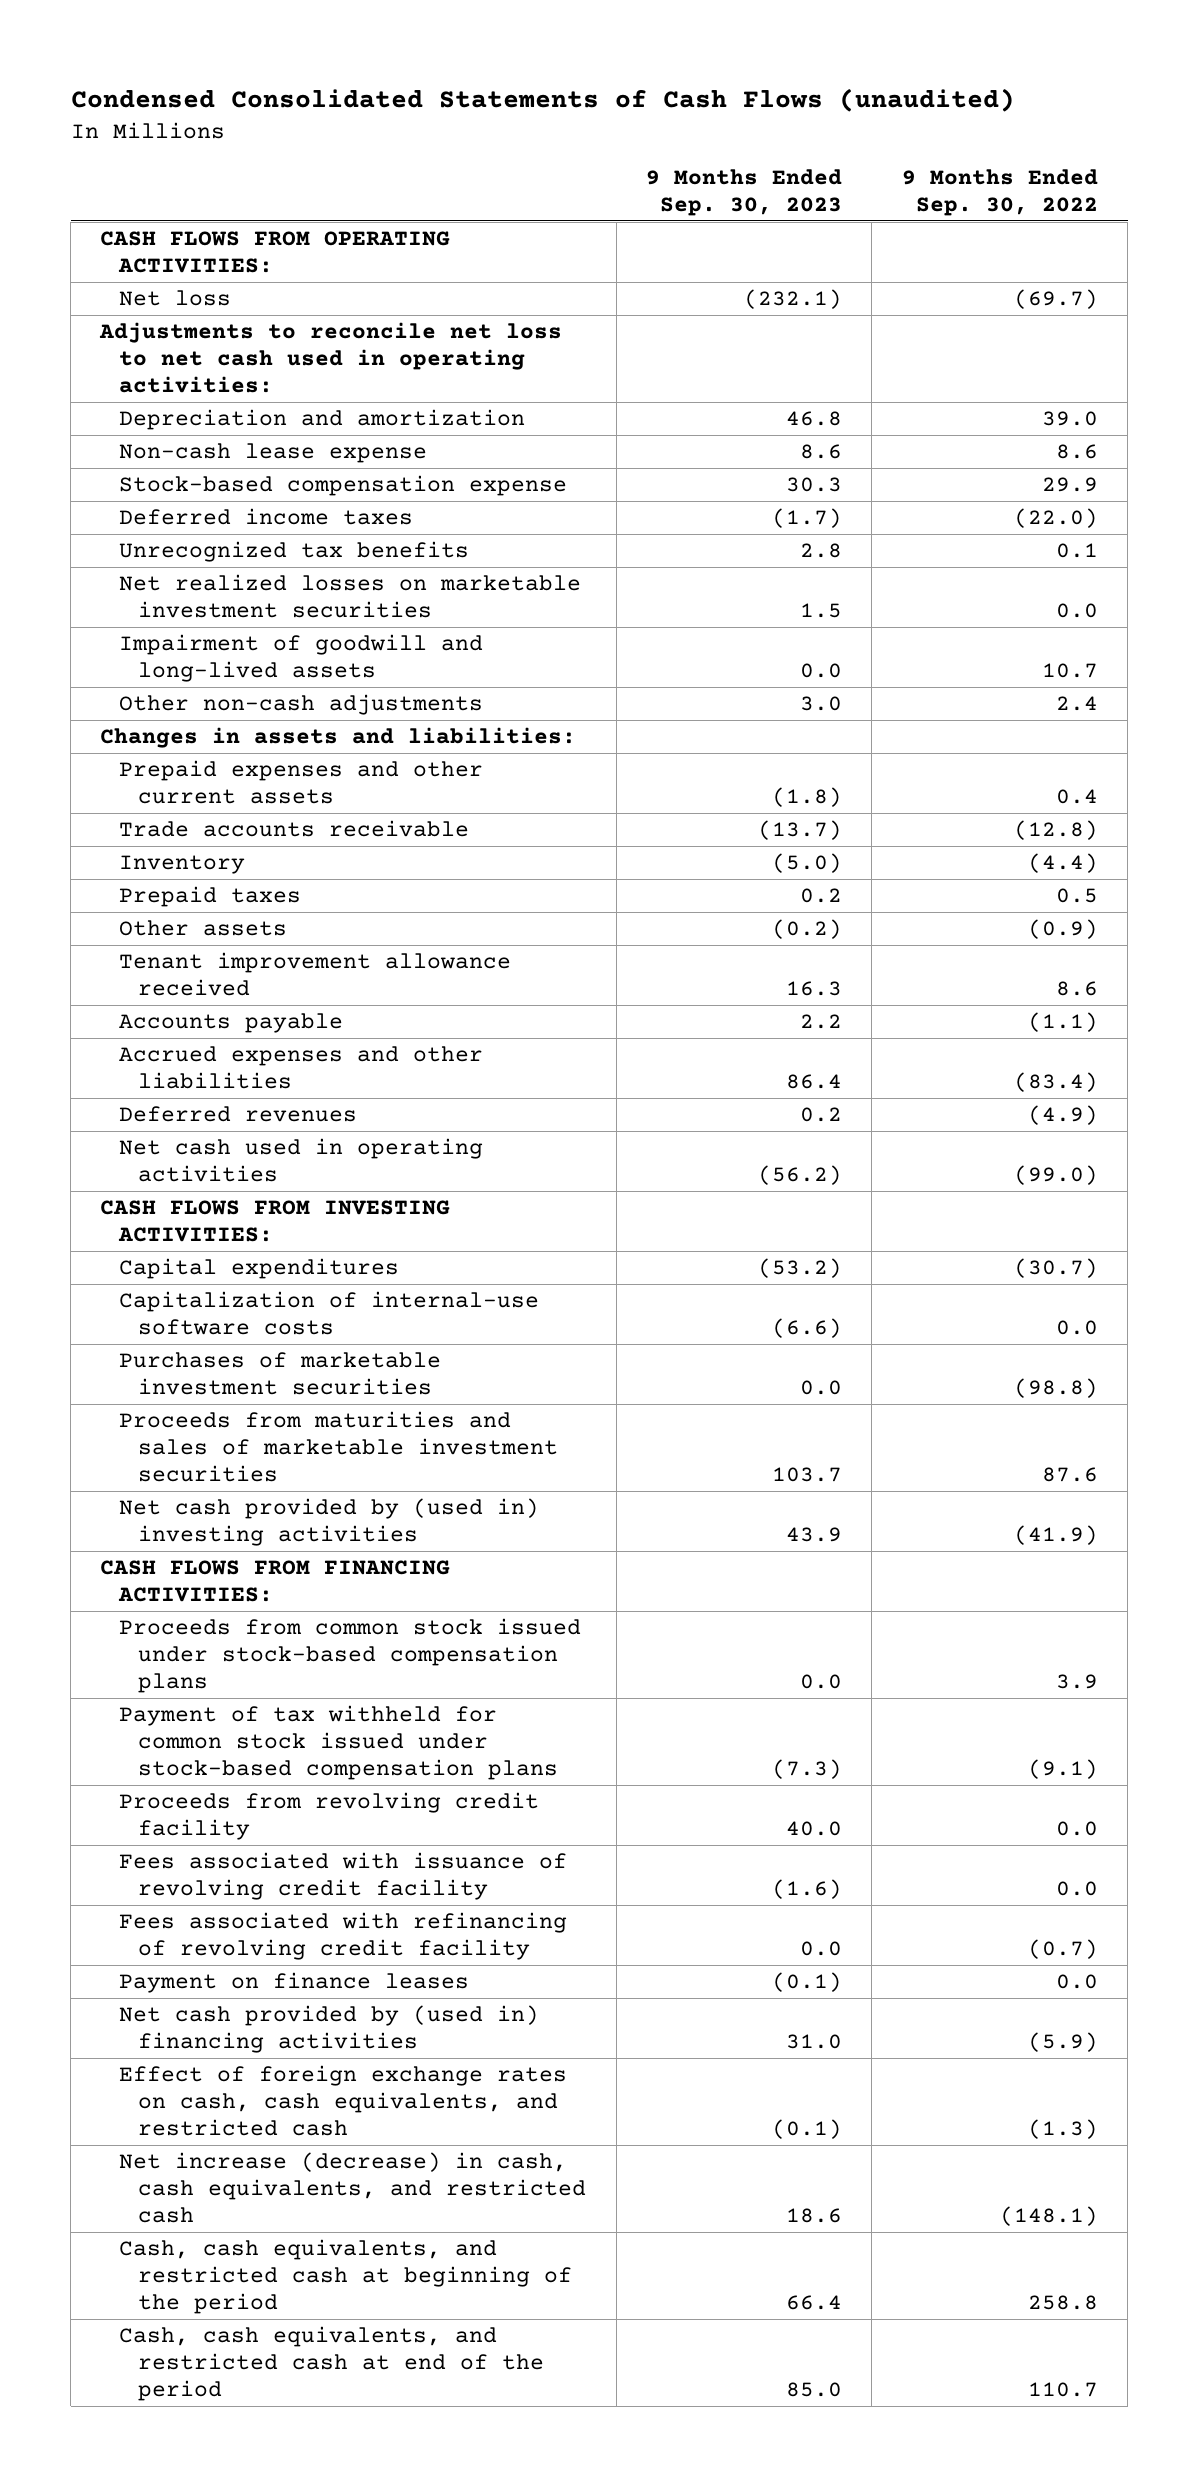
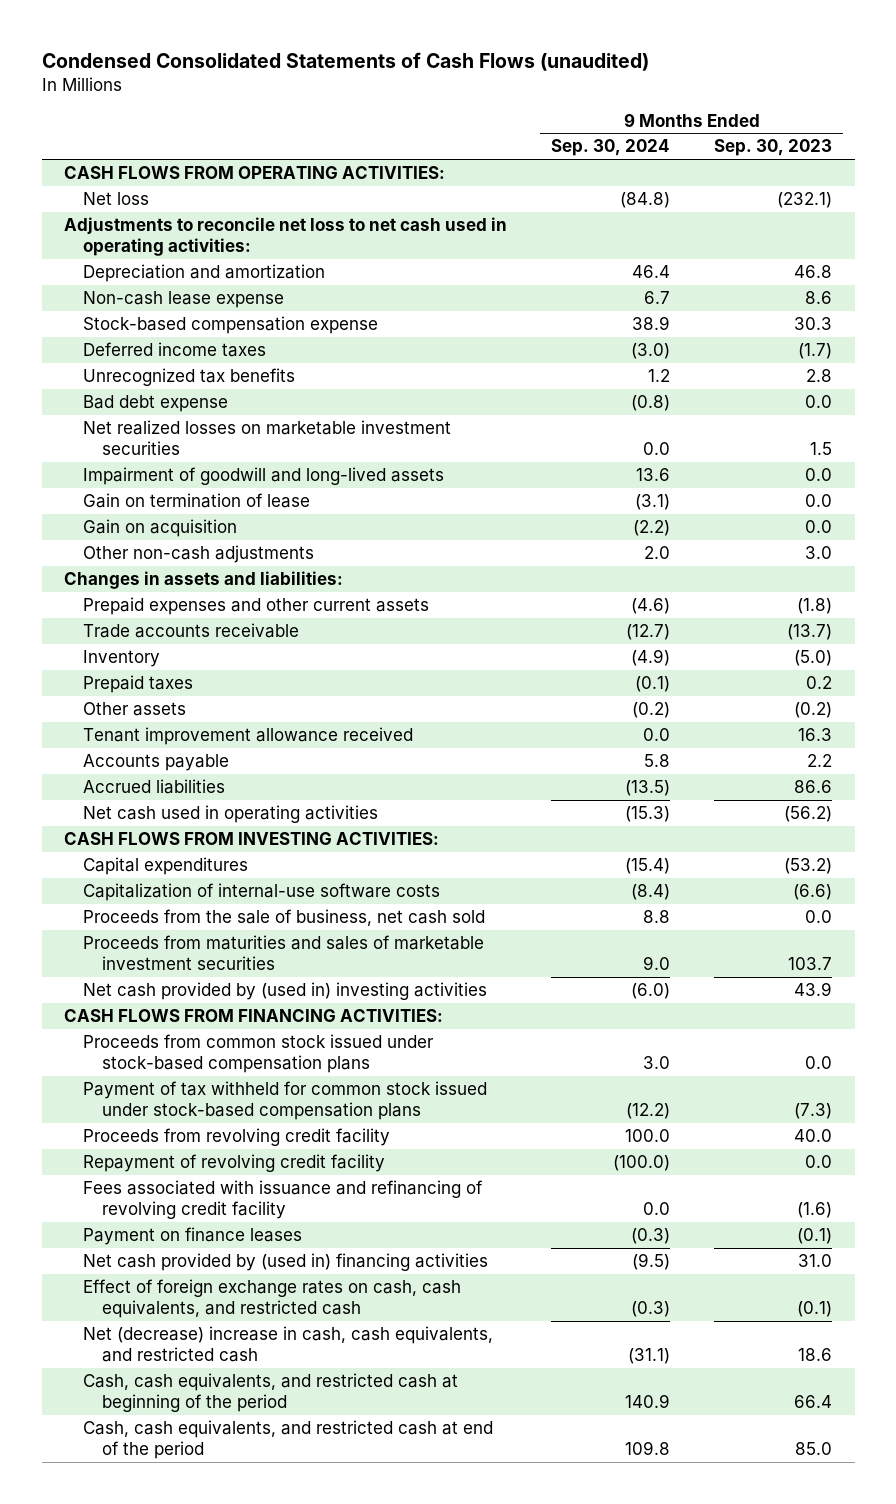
[901,169,1098,216] 9 Months Ended Sep. 30, 2022 -> none
none -> [551,139,671,157] Sep. 30, 2024
none -> [82,395,228,413] Bad debt expense
none -> [82,493,310,509] Gain on termination of lease
none -> [82,519,237,538] Gain on acquisition
[119,1106,358,1123] Deferred revenues -> none
[119,1046,484,1089] Accrued expenses and other liabilities -> [82,779,225,795] Accrued liabilities
[786,1073,843,1089] 86.4 -> [794,780,833,794] 86.6
[119,1352,442,1395] Purchases of marketable investment securities -> none
none -> [82,909,485,927] Proceeds from the sale of business, net cash sold
[119,1852,568,1900] Fees associated with issuance of revolving credit facility -> [82,1154,385,1173] Repayment of revolving credit facility
[772,1878,843,1899] (1.6) -> [805,1155,833,1169] 0.0
[119,1912,568,1960] Fees associated with refinancing of revolving credit facility -> [82,1180,483,1219] Fees associated with issuance and refinancing of revolving credit facility
[800,1940,843,1956] 0.0 -> [797,1201,833,1218] (1.6)
[119,2152,587,2223] Net increase (decrease) in cash, cash equivalents, and restricted cash -> [82,1326,493,1362] Net (decrease) increase in cash, cash equivalents, and restricted cash

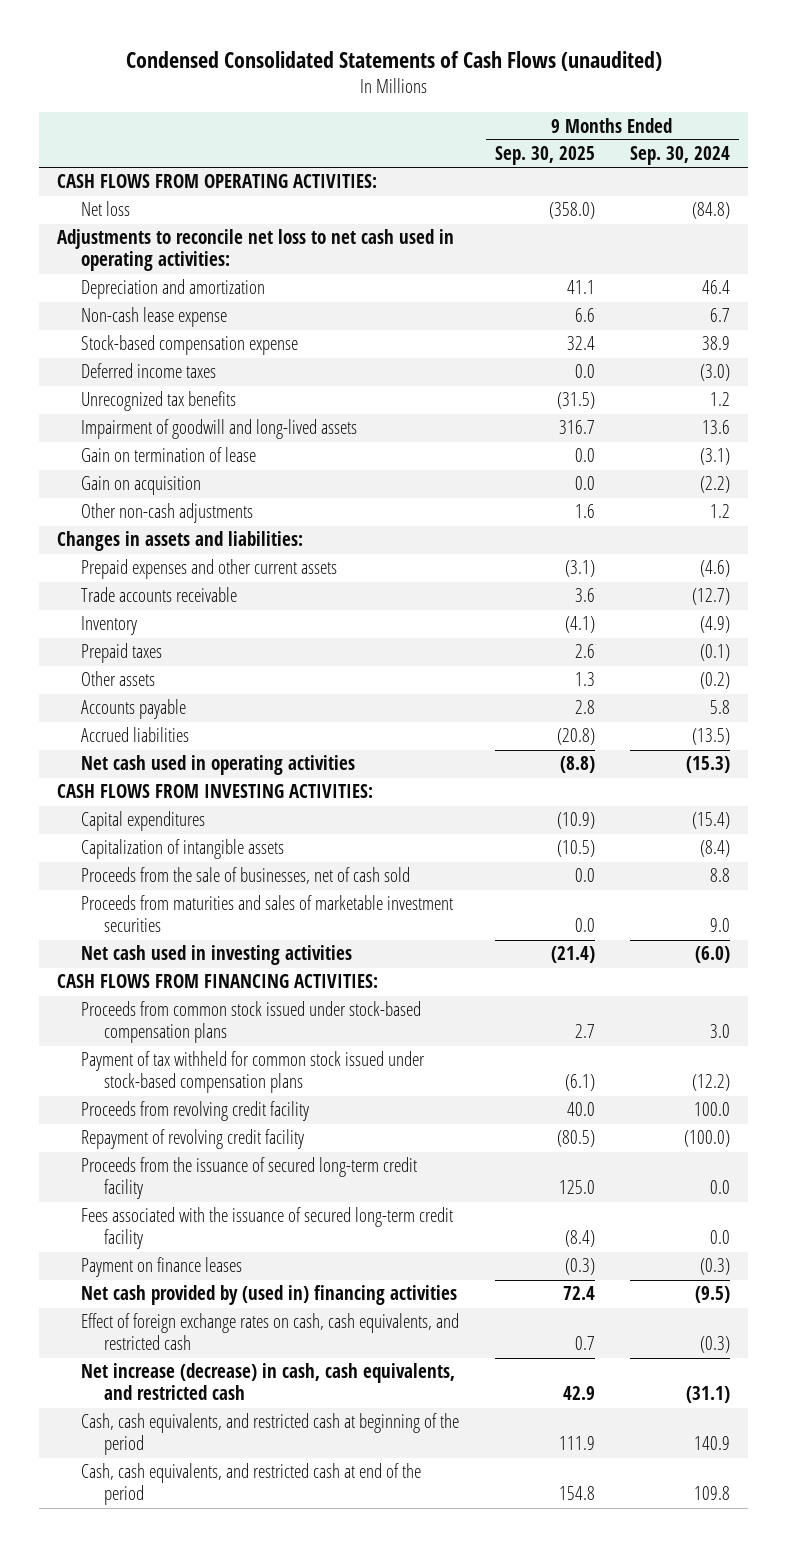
[714,139,833,157] Sep. 30, 2023 -> none
none -> [494,146,595,166] Sep. 30, 2025
[82,395,228,413] Bad debt expense -> none
[82,420,451,455] Net realized losses on marketable investment securities -> none
[644,546,671,560] 2.0 -> [710,504,731,519] 1.2
[82,727,413,746] Tenant improvement allowance received -> none
[82,883,440,902] Capitalization of internal-use software costs -> none
none -> [80,839,284,860] Capitalization of intangible assets
[82,909,485,927] Proceeds from the sale of business, net cash sold -> [80,867,410,885] Proceeds from the sale of businesses, net of cash sold
[82,982,487,1001] Net cash provided by (used in) investing activities -> [80,945,352,966] Net cash used in investing activities
none -> [80,1157,417,1200] Proceeds from the issuance of secured long-term credit facility
[82,1180,483,1219] Fees associated with issuance and refinancing of revolving credit facility -> [80,1207,453,1250] Fees associated with the issuance of secured long-term credit facility
[82,1326,493,1362] Net (decrease) increase in cash, cash equivalents, and restricted cash -> [80,1363,455,1401] Net increase (decrease) in cash, cash equivalents, and restricted cash

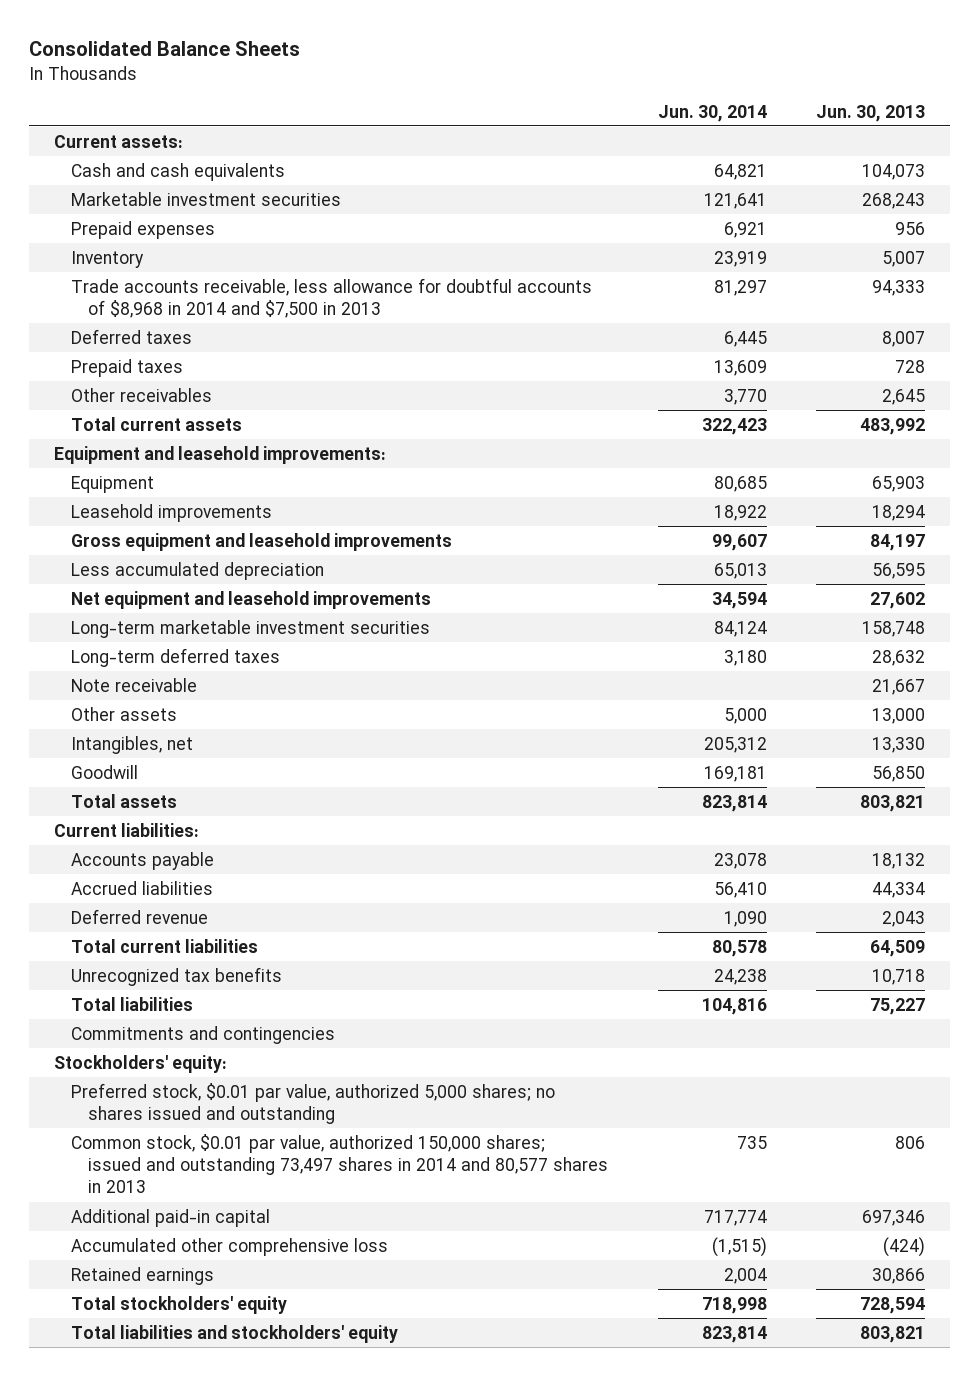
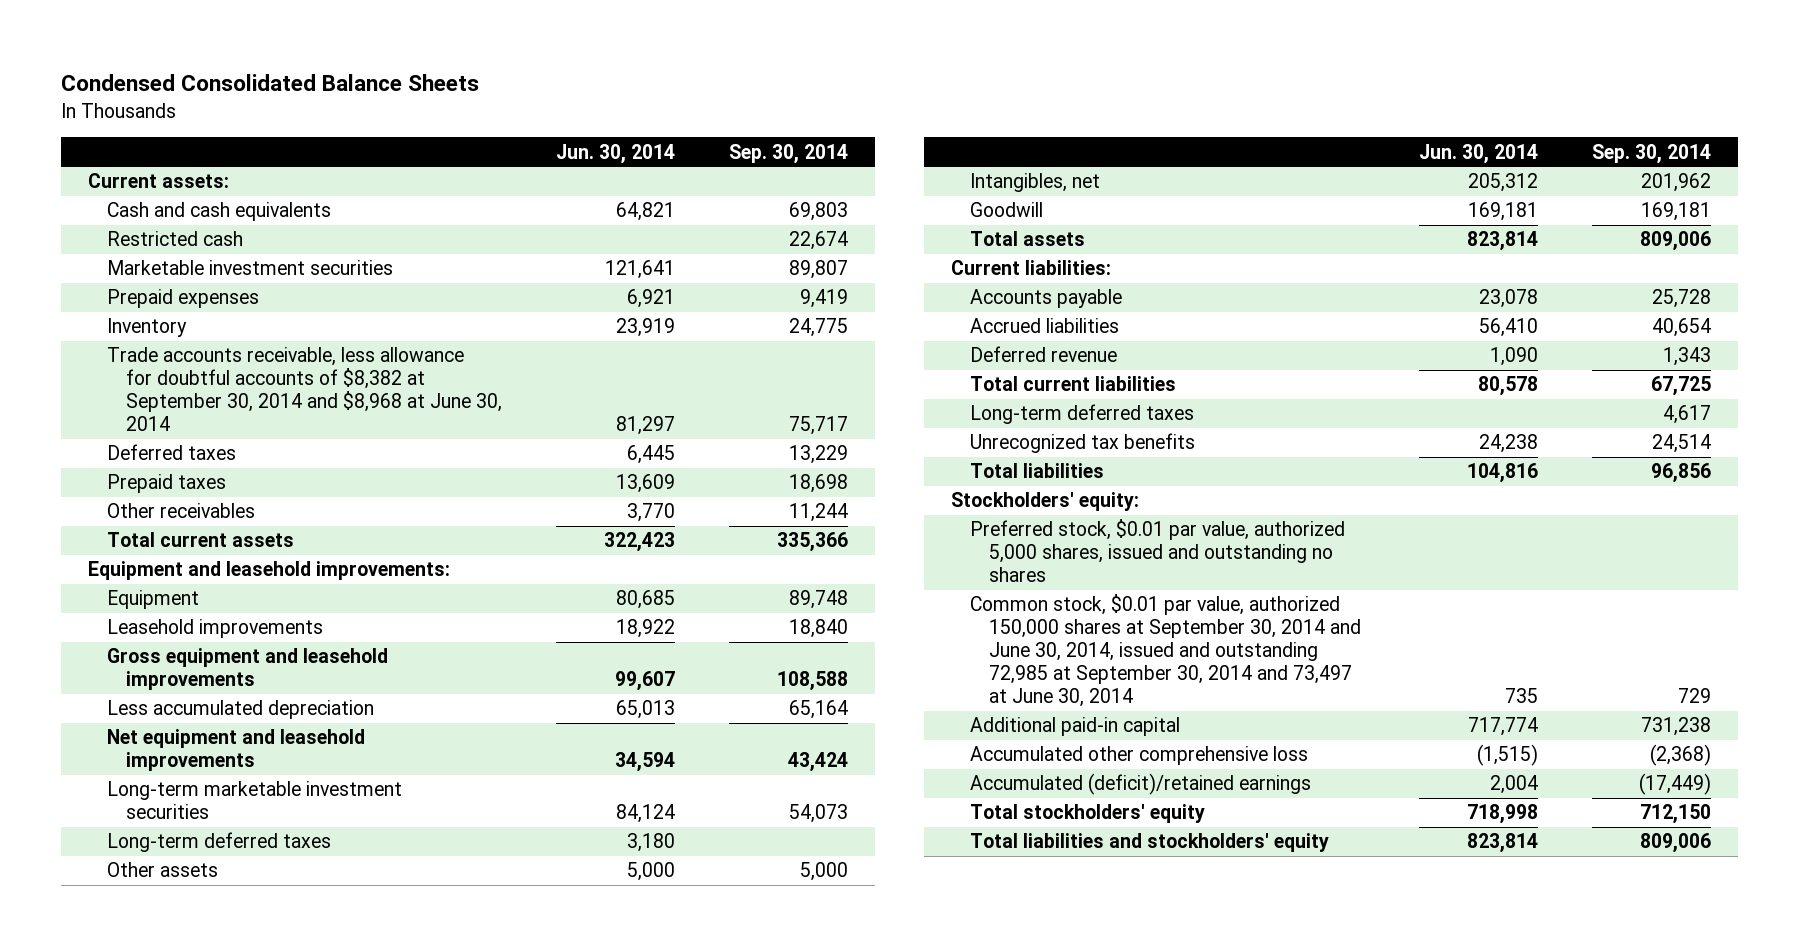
[29,41,301,57] Consolidated Balance Sheets -> [60,74,479,92] Condensed Consolidated Balance Sheets
[816,104,926,122] Jun. 30, 2013 -> none
none -> [728,143,848,164] Sep. 30, 2014
none -> [106,231,243,247] Restricted cash
[71,277,593,318] Trade accounts receivable, less allowance for doubtful accounts of $8,968 in 2014 and $7,500 in 2013 -> [106,347,502,432] Trade accounts receivable, less allowance for doubtful accounts of $8,382 at September 30, 2014 and $8,968 at June 30, 2014
[71,677,198,692] Note receivable -> none
none -> [970,404,1195,425] Long-term deferred taxes
[71,1025,336,1044] Commitments and contingencies -> none
[71,1082,556,1124] Preferred stock, $0.01 par value, authorized 5,000 shares; no shares issued and outstanding -> [970,519,1346,583] Preferred stock, $0.01 par value, authorized 5,000 shares, issued and outstanding no shares
[71,1133,609,1194] Common stock, $0.01 par value, authorized 150,000 shares; issued and outstanding 73,497 shares in 2014 and 80,577 shares in 2013 -> [970,594,1362,708] Common stock, $0.01 par value, authorized 150,000 shares at September 30, 2014 and June 30, 2014, issued and outstanding 72,985 at September 30, 2014 and 73,497 at June 30, 2014
[71,1266,215,1285] Retained earnings -> [970,773,1312,796] Accumulated (deficit)/retained earnings

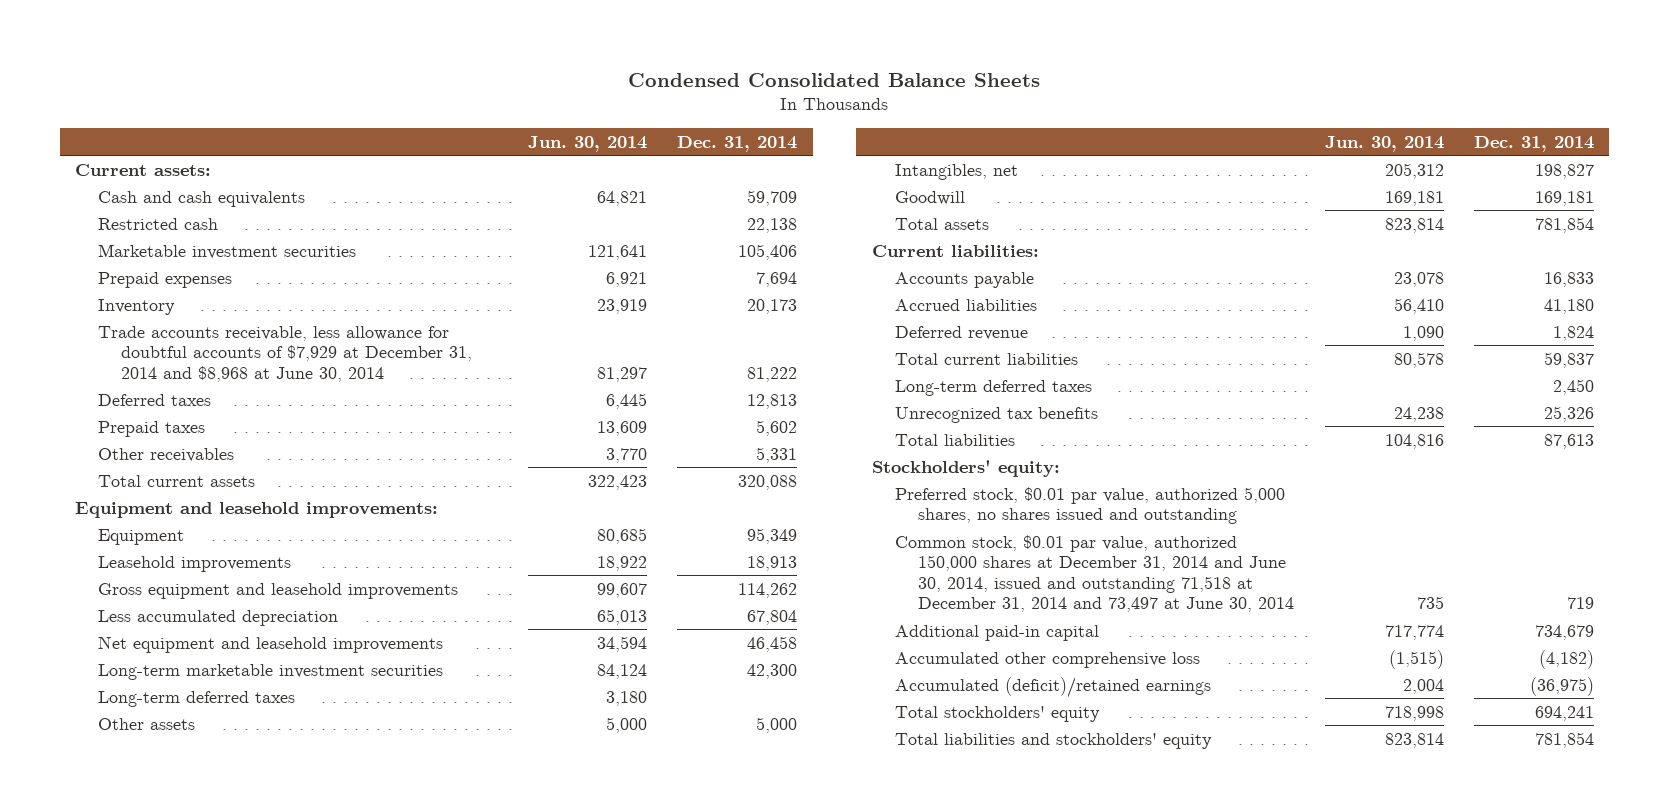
[728,143,848,164] Sep. 30, 2014 -> none
none -> [677,135,798,152] Dec. 31, 2014
[106,347,502,432] Trade accounts receivable, less allowance for doubtful accounts of $8,382 at September 30, 2014 and $8,968 at June 30, 2014 -> [98,325,473,382] Trade accounts receivable, less allowance for doubtful accounts of $7,929 at December 31, 2014 and $8,968 at June 30, 2014
[970,519,1346,583] Preferred stock, $0.01 par value, authorized 5,000 shares, issued and outstanding no shares -> [894,486,1285,525] Preferred stock, $0.01 par value, authorized 5,000 shares, no shares issued and outstanding
[970,594,1362,708] Common stock, $0.01 par value, authorized 150,000 shares at September 30, 2014 and June 30, 2014, issued and outstanding 72,985 at September 30, 2014 and 73,497 at June 30, 2014 -> [894,534,1295,613] Common stock, $0.01 par value, authorized 150,000 shares at December 31, 2014 and June 30, 2014, issued and outstanding 71,518 at December 31, 2014 and 73,497 at June 30, 2014

